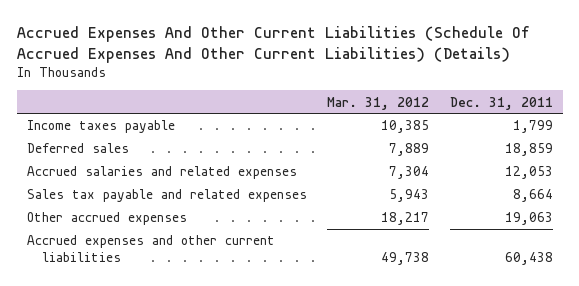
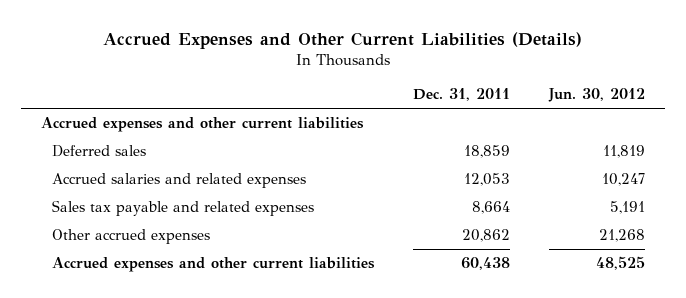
[16,25,529,63] Accrued Expenses And Other Current Liabilities (Schedule Of Accrued Expenses And Other Current Liabilities) (Details) -> [102,31,582,49] Accrued Expenses and Other Current Liabilities (Details)
[327,96,430,110] Mar. 31, 2012 -> none
none -> [547,88,645,103] Jun. 30, 2012
[26,120,175,134] Income taxes payable -> none
none -> [40,117,364,133] Accrued expenses and other current liabilities
[504,212,553,226] 19,063 -> [461,229,510,243] 20,862

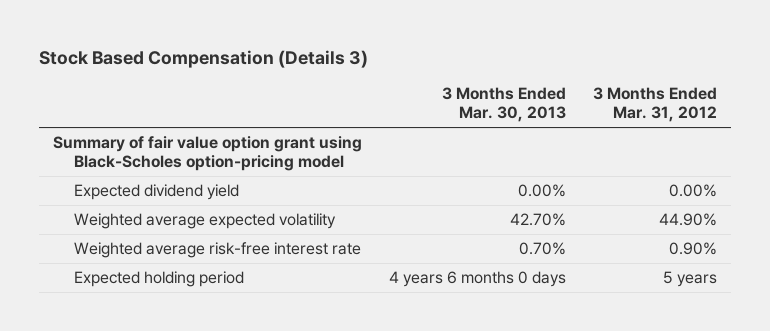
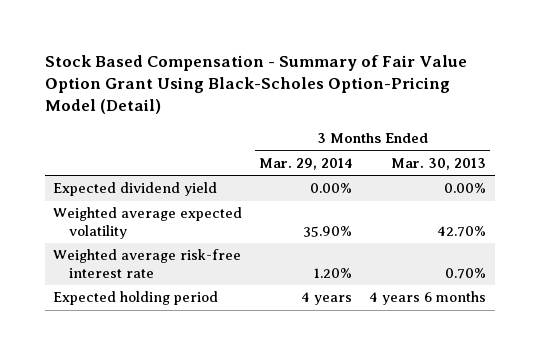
[39,49,369,68] Stock Based Compensation (Details 3) -> [44,54,467,115] Stock Based Compensation - Summary of Fair Value Option Grant Using Black-Scholes Option-Pricing Model (Detail)
[593,87,718,123] 3 Months Ended Mar. 31, 2012 -> none
none -> [259,157,353,170] Mar. 29, 2014
[52,135,362,172] Summary of fair value option grant using Black-Scholes option-pricing model -> none
[388,270,566,287] 4 years 6 months 0 days -> [369,291,487,306] 4 years 6 months

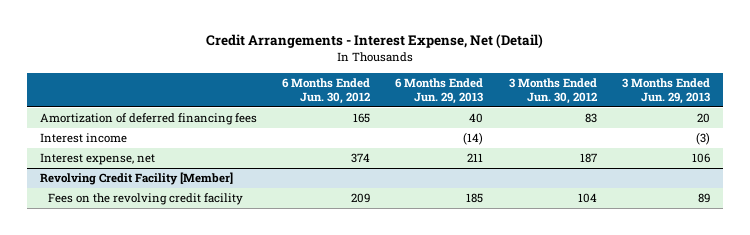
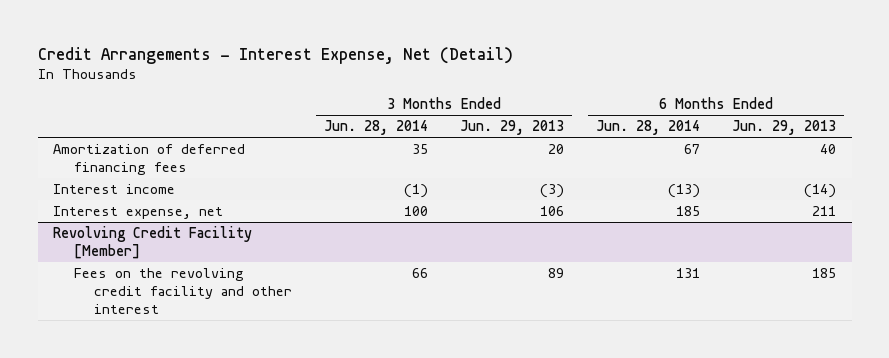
[282,77,371,104] 6 Months Ended Jun. 30, 2012 -> none
[508,77,597,104] 3 Months Ended Jun. 30, 2012 -> none
none -> [324,120,429,136] Jun. 28, 2014
none -> [595,120,700,136] Jun. 28, 2014
[48,193,244,206] Fees on the revolving credit facility -> [73,267,293,315] Fees on the revolving credit facility and other interest

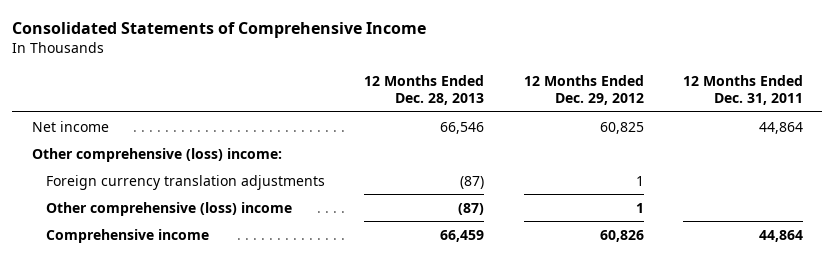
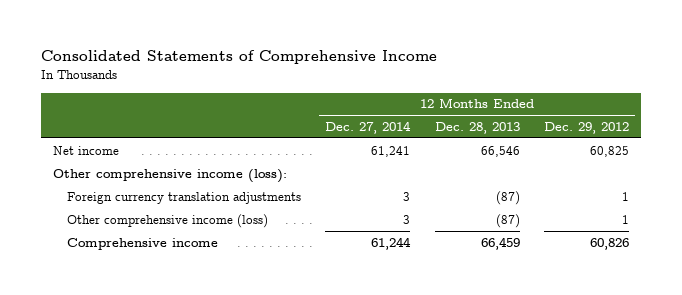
[682,74,803,106] 12 Months Ended Dec. 31, 2011 -> none
none -> [325,121,412,135] Dec. 27, 2014
[31,147,282,162] Other comprehensive (loss) income: -> [53,168,288,183] Other comprehensive income (loss):
[46,201,293,216] Other comprehensive (loss) income -> [67,213,269,228] Other comprehensive income (loss)

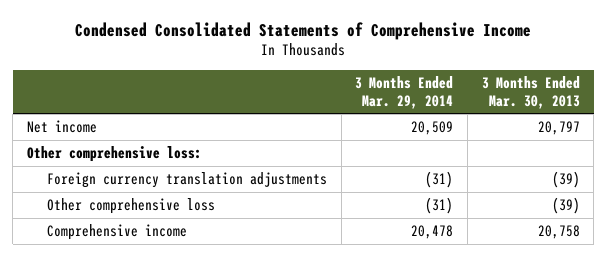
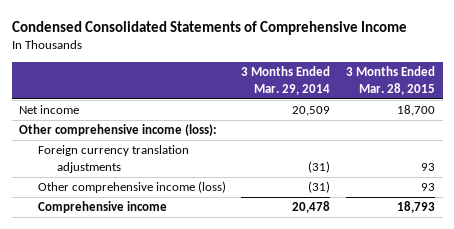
[481,76,580,109] 3 Months Ended Mar. 30, 2013 -> none
none -> [345,66,435,95] 3 Months Ended Mar. 28, 2015
[26,145,202,162] Other comprehensive loss: -> [19,124,218,137] Other comprehensive income (loss):
[47,197,216,214] Other comprehensive loss -> [38,181,227,194] Other comprehensive income (loss)

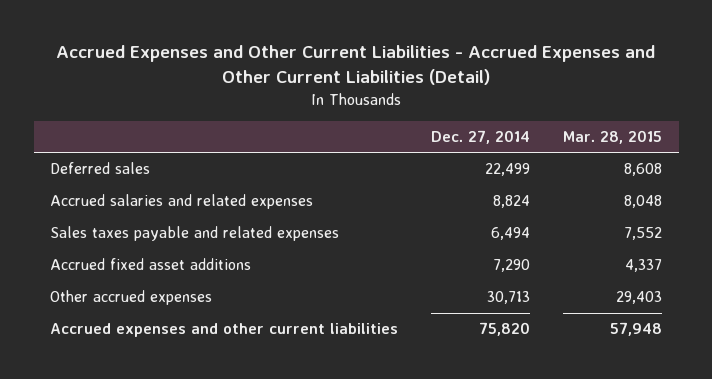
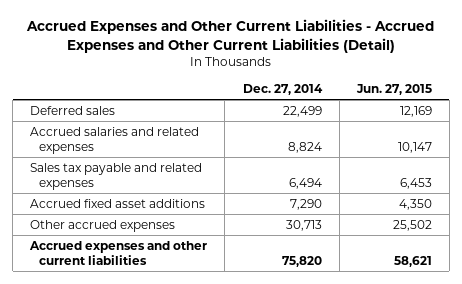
[563,129,663,144] Mar. 28, 2015 -> none
none -> [355,83,432,95] Jun. 27, 2015
[50,226,340,242] Sales taxes payable and related expenses -> [30,162,203,190] Sales tax payable and related expenses

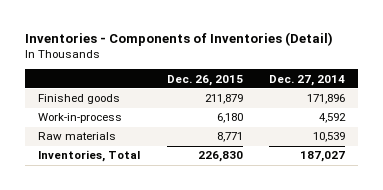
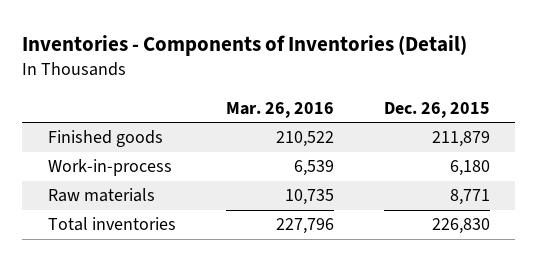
[269,74,346,86] Dec. 27, 2014 -> none
none -> [225,101,334,118] Mar. 26, 2016
[38,150,141,163] Inventories, Total -> [47,217,176,232] Total inventories

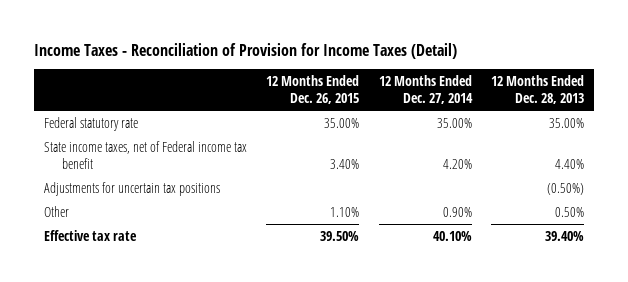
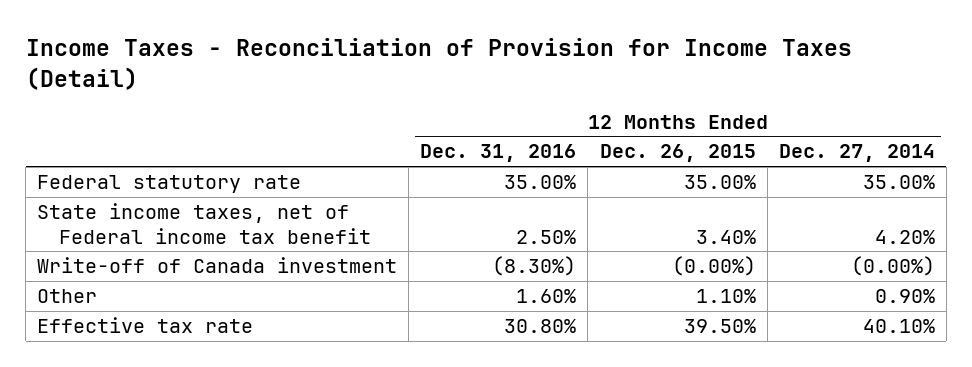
[490,74,584,105] 12 Months Ended Dec. 28, 2013 -> none
none -> [420,144,577,163] Dec. 31, 2016
[44,181,221,196] Adjustments for uncertain tax positions -> none
none -> [37,257,398,274] Write-off of Canada investment

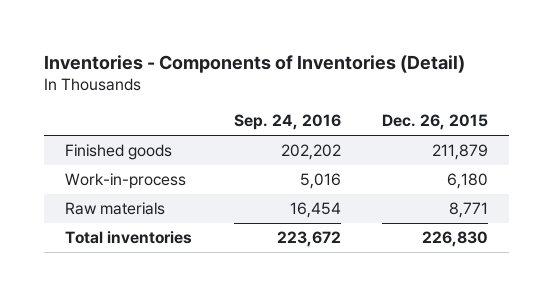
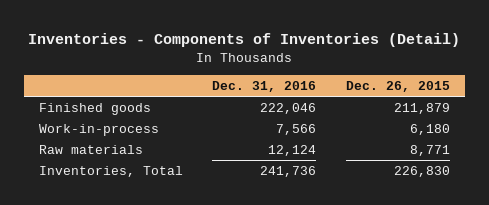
[233,114,341,131] Sep. 24, 2016 -> none
none -> [212,80,317,92] Dec. 31, 2016
[65,231,193,245] Total inventories -> [38,165,183,177] Inventories, Total

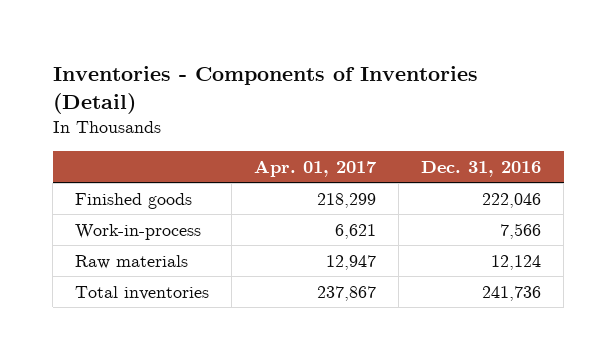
[345,80,450,92] Dec. 26, 2015 -> none
none -> [254,159,378,177] Apr. 01, 2017
[38,165,183,177] Inventories, Total -> [75,285,210,300] Total inventories

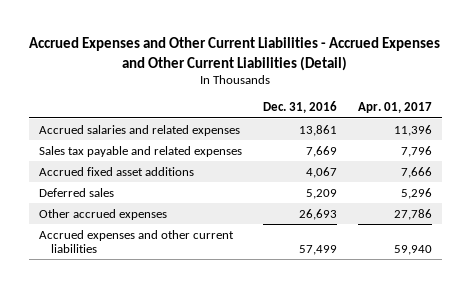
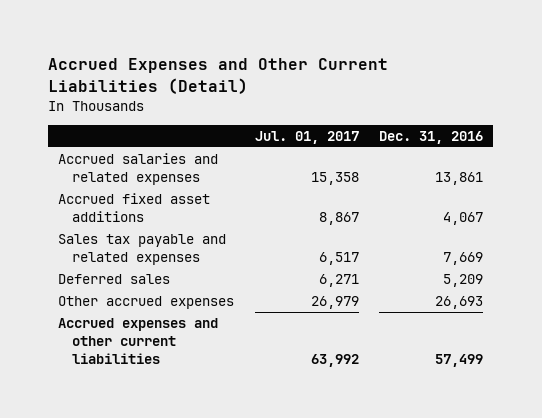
[29,37,441,71] Accrued Expenses and Other Current Liabilities - Accrued Expenses and Other Current Liabilities (Detail) -> [48,58,389,94] Accrued Expenses and Other Current Liabilities (Detail)
[357,102,432,114] Apr. 01, 2017 -> none
none -> [254,131,359,145] Jul. 01, 2017
[39,145,243,157] Sales tax payable and related expenses -> [58,234,227,266] Sales tax payable and related expenses

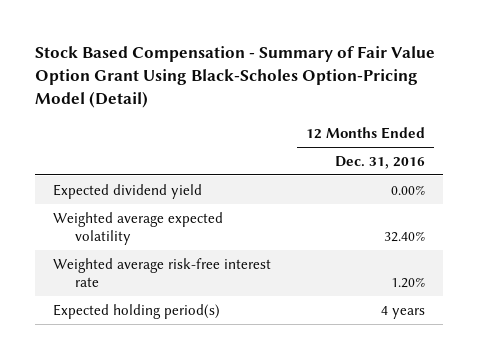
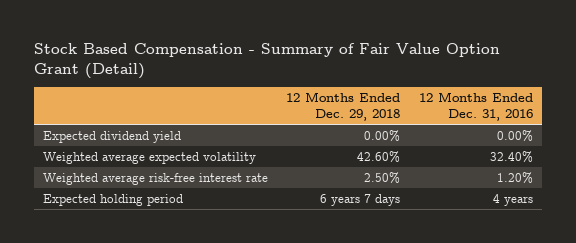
[34,45,435,109] Stock Based Compensation - Summary of Fair Value Option Grant Using Black-Scholes Option-Pricing Model (Detail) -> [34,43,501,80] Stock Based Compensation - Summary of Fair Value Option Grant (Detail)
none -> [286,92,401,121] 12 Months Ended Dec. 29, 2018
[52,303,220,319] Expected holding period(s) -> [43,194,184,207] Expected holding period

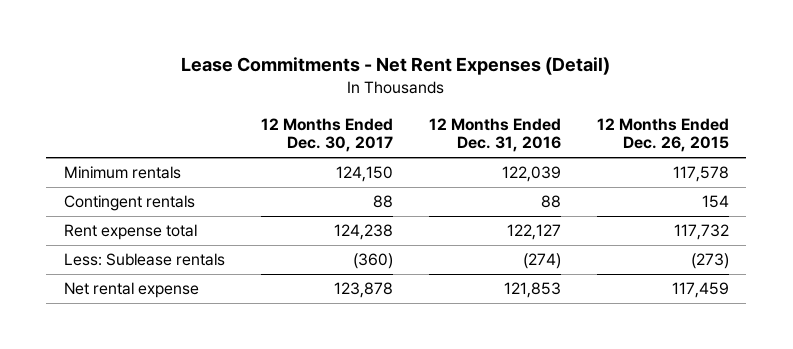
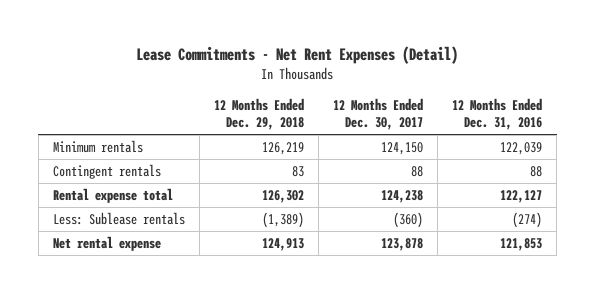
[596,117,729,153] 12 Months Ended Dec. 26, 2015 -> none
none -> [213,98,304,131] 12 Months Ended Dec. 29, 2018
[64,224,198,241] Rent expense total -> [52,188,173,204] Rental expense total

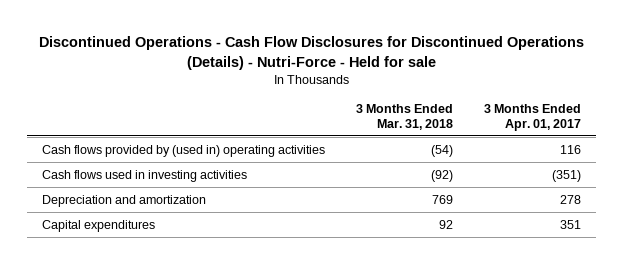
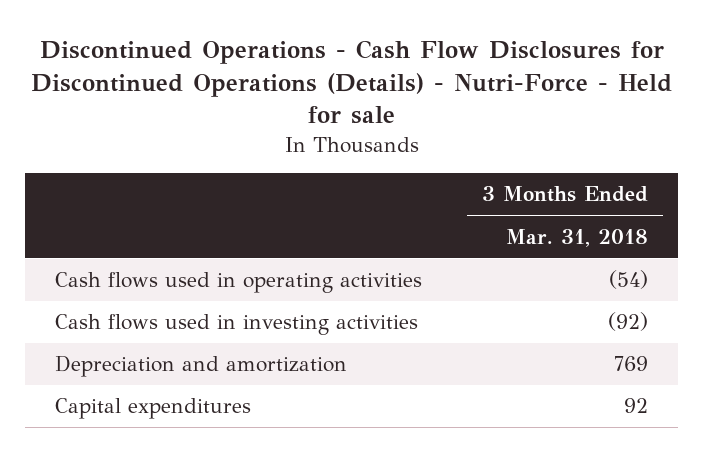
[484,104,582,132] 3 Months Ended Apr. 01, 2017 -> none
[42,144,326,157] Cash flows provided by (used in) operating activities -> [55,272,423,294] Cash flows used in operating activities

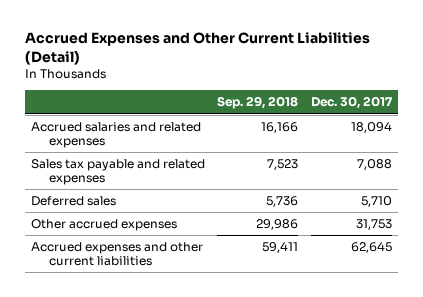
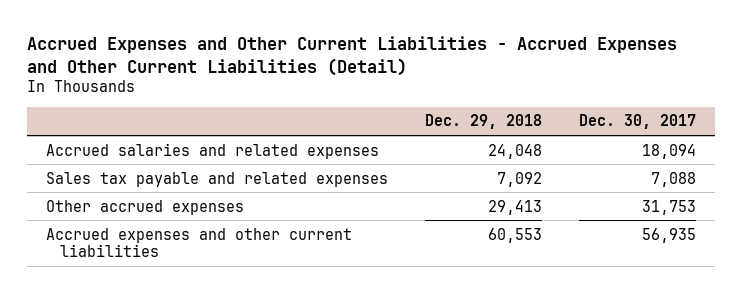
[24,32,370,66] Accrued Expenses and Other Current Liabilities (Detail) -> [27,35,678,76] Accrued Expenses and Other Current Liabilities - Accrued Expenses and Other Current Liabilities (Detail)
[217,96,299,110] Sep. 29, 2018 -> none
none -> [425,114,543,130] Dec. 29, 2018
[30,195,116,206] Deferred sales -> none
[350,241,392,253] 62,645 -> [642,227,697,243] 56,935

